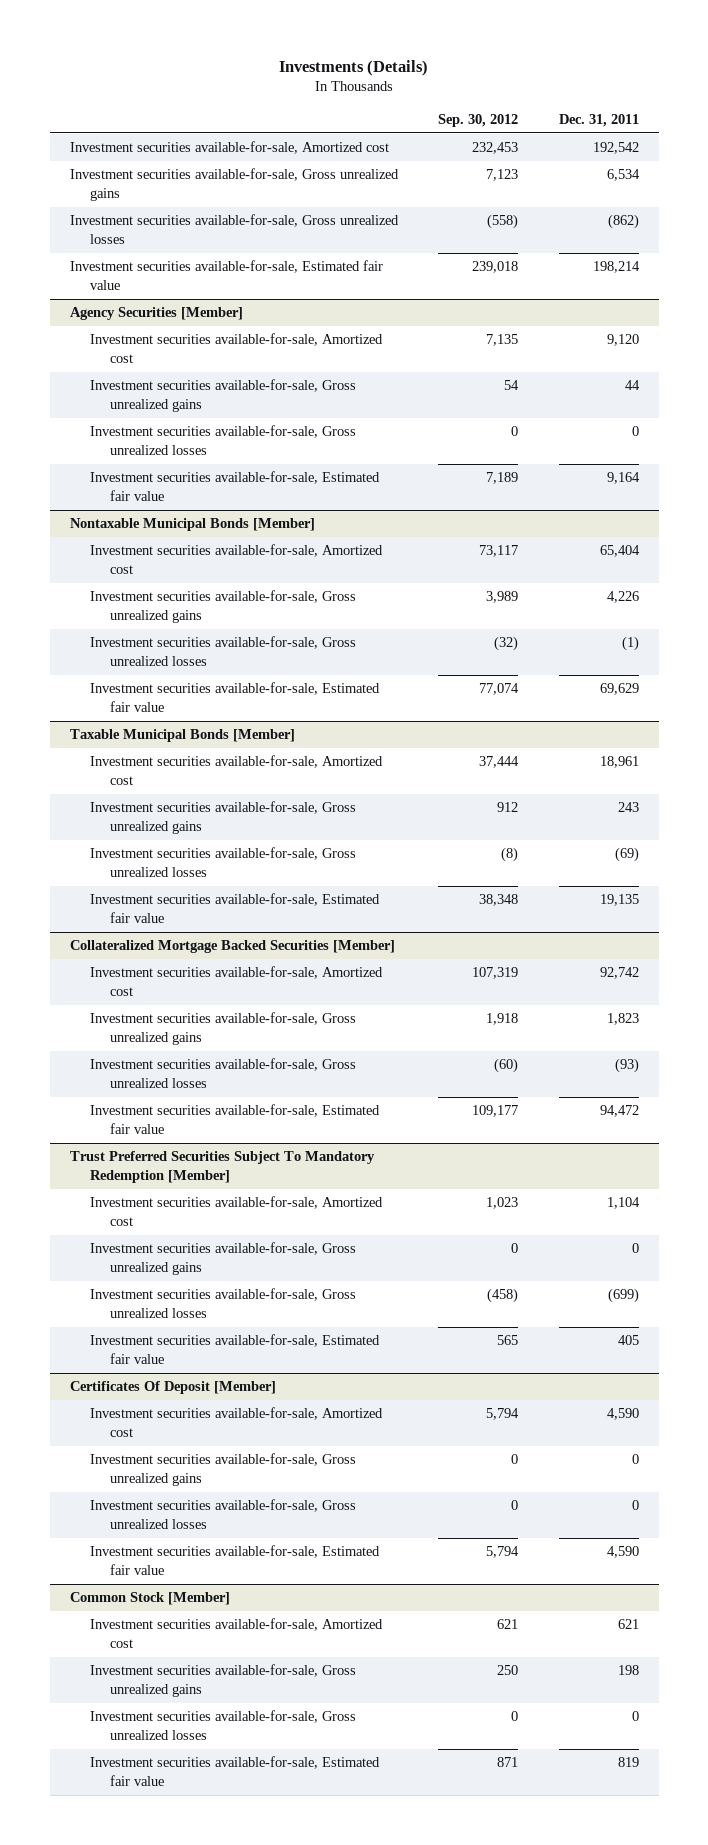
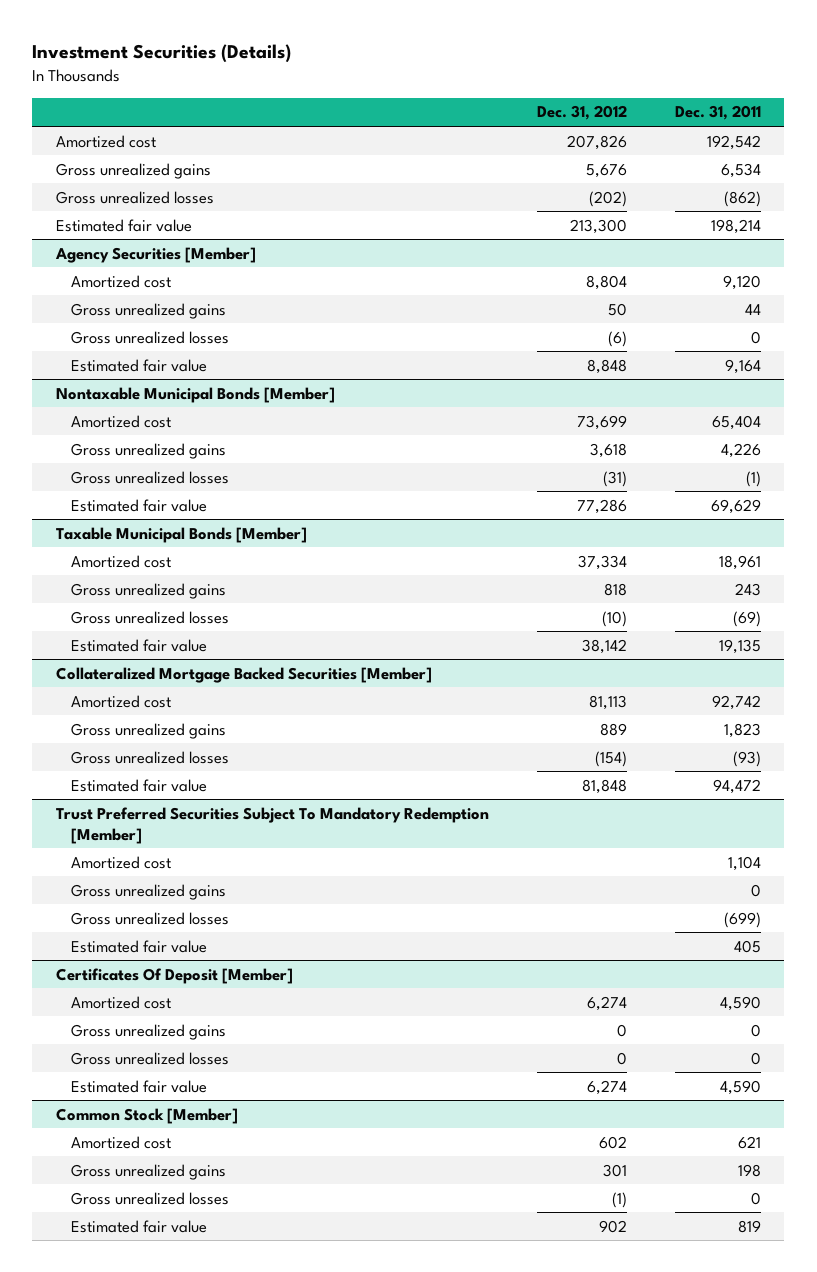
[279,59,429,76] Investments (Details) -> [32,44,292,64] Investment Securities (Details)
[438,113,519,127] Sep. 30, 2012 -> none
none -> [536,105,627,121] Dec. 31, 2012
[69,141,389,155] Investment securities available-for-sale, Amortized cost -> [56,134,157,148] Amortized cost
[69,168,399,201] Investment securities available-for-sale, Gross unrealized gains -> [56,162,212,179] Gross unrealized gains
[69,214,399,244] Investment securities available-for-sale, Gross unrealized losses -> [56,190,215,204] Gross unrealized losses
[69,260,383,290] Investment securities available-for-sale, Estimated fair value -> [56,218,193,232] Estimated fair value
[89,333,383,363] Investment securities available-for-sale, Amortized cost -> [70,274,171,288] Amortized cost
[89,379,356,412] Investment securities available-for-sale, Gross unrealized gains -> [70,302,226,319] Gross unrealized gains
[89,425,356,455] Investment securities available-for-sale, Gross unrealized losses -> [70,330,229,344] Gross unrealized losses
[89,471,380,501] Investment securities available-for-sale, Estimated fair value -> [70,358,207,372] Estimated fair value
[89,544,383,574] Investment securities available-for-sale, Amortized cost -> [70,414,171,428] Amortized cost
[89,590,356,623] Investment securities available-for-sale, Gross unrealized gains -> [70,442,226,459] Gross unrealized gains
[89,636,356,666] Investment securities available-for-sale, Gross unrealized losses -> [70,470,229,484] Gross unrealized losses
[89,682,380,712] Investment securities available-for-sale, Estimated fair value -> [70,498,207,512] Estimated fair value
[89,755,383,785] Investment securities available-for-sale, Amortized cost -> [70,554,171,568] Amortized cost
[89,801,356,834] Investment securities available-for-sale, Gross unrealized gains -> [70,582,226,599] Gross unrealized gains
[89,847,356,877] Investment securities available-for-sale, Gross unrealized losses -> [70,610,229,624] Gross unrealized losses
[89,893,380,923] Investment securities available-for-sale, Estimated fair value -> [70,638,207,652] Estimated fair value
[89,966,383,996] Investment securities available-for-sale, Amortized cost -> [70,694,171,708] Amortized cost
[89,1012,356,1045] Investment securities available-for-sale, Gross unrealized gains -> [70,722,226,739] Gross unrealized gains
[89,1058,356,1088] Investment securities available-for-sale, Gross unrealized losses -> [70,750,229,764] Gross unrealized losses
[89,1104,380,1134] Investment securities available-for-sale, Estimated fair value -> [70,778,207,792] Estimated fair value
[89,1196,383,1226] Investment securities available-for-sale, Amortized cost -> [70,855,171,869] Amortized cost
[89,1242,356,1275] Investment securities available-for-sale, Gross unrealized gains -> [70,883,226,900] Gross unrealized gains
[89,1288,356,1318] Investment securities available-for-sale, Gross unrealized losses -> [70,911,229,925] Gross unrealized losses
[89,1334,380,1364] Investment securities available-for-sale, Estimated fair value -> [70,939,207,953] Estimated fair value
[89,1407,383,1437] Investment securities available-for-sale, Amortized cost -> [70,995,171,1009] Amortized cost
[89,1453,356,1486] Investment securities available-for-sale, Gross unrealized gains -> [70,1023,226,1040] Gross unrealized gains
[89,1499,356,1529] Investment securities available-for-sale, Gross unrealized losses -> [70,1051,229,1065] Gross unrealized losses
[89,1545,380,1575] Investment securities available-for-sale, Estimated fair value -> [70,1079,207,1093] Estimated fair value
[89,1618,383,1648] Investment securities available-for-sale, Amortized cost -> [70,1135,171,1149] Amortized cost
[89,1664,356,1697] Investment securities available-for-sale, Gross unrealized gains -> [70,1163,226,1180] Gross unrealized gains
[89,1710,356,1740] Investment securities available-for-sale, Gross unrealized losses -> [70,1191,229,1205] Gross unrealized losses
[89,1756,380,1786] Investment securities available-for-sale, Estimated fair value -> [70,1219,207,1233] Estimated fair value

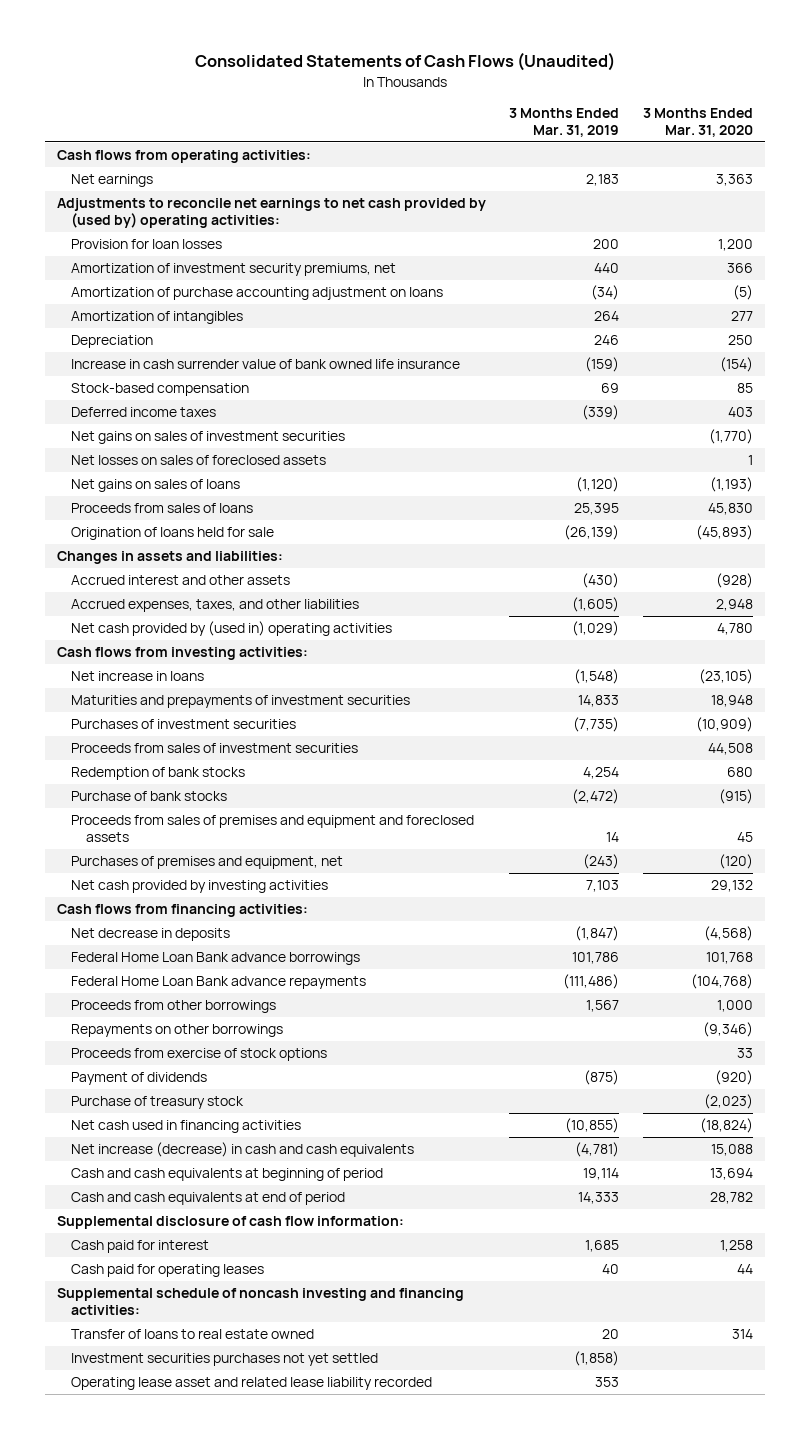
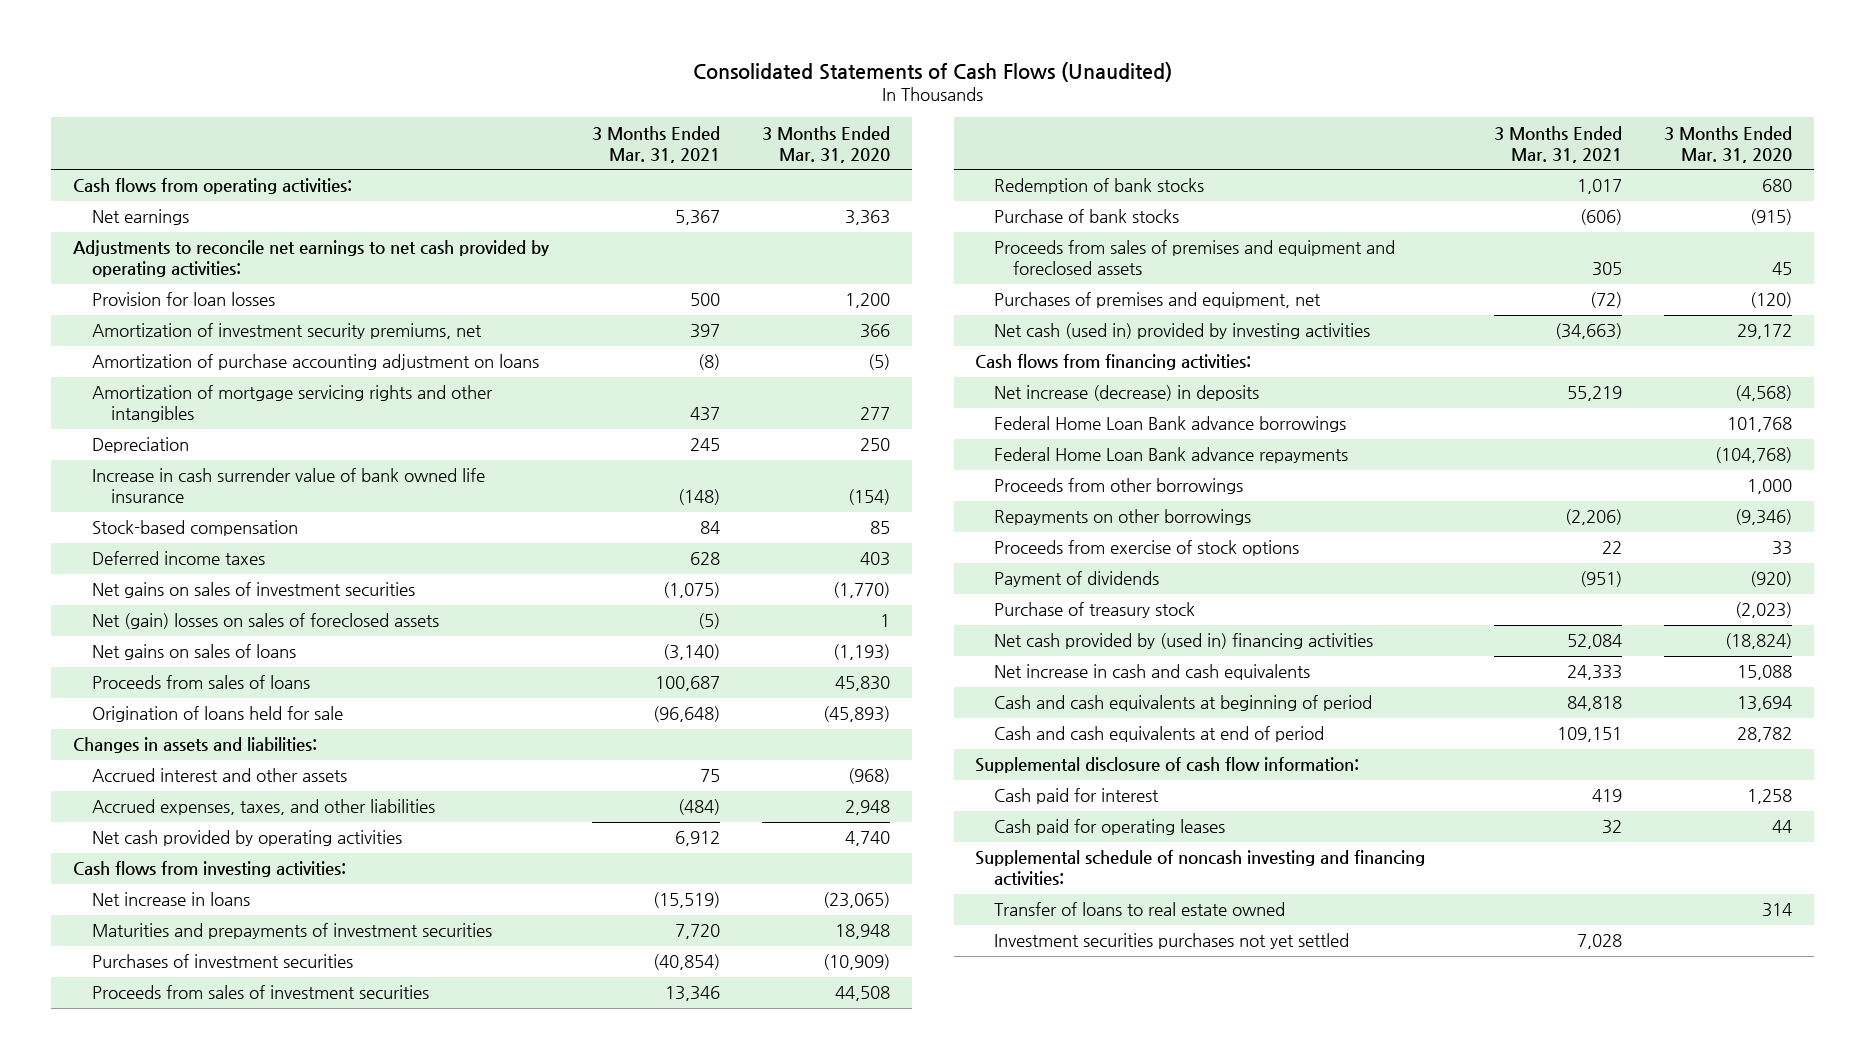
[509,108,620,137] 3 Months Ended Mar. 31, 2019 -> none
none -> [591,125,720,163] 3 Months Ended Mar. 31, 2021
[57,198,487,229] Adjustments to reconcile net earnings to net cash provided by (used by) operating activities: -> [72,240,549,278] Adjustments to reconcile net earnings to net cash provided by operating activities:
[71,311,244,325] Amortization of intangibles -> [91,385,493,423] Amortization of mortgage servicing rights and other intangibles
[71,455,327,466] Net losses on sales of foreclosed assets -> [91,613,439,630] Net (gain) losses on sales of foreclosed assets
[715,573,753,589] (928) -> [848,768,891,785] (968)
[71,621,393,637] Net cash provided by (used in) operating activities -> [91,830,402,847] Net cash provided by operating activities
[716,623,753,636] 4,780 -> [845,831,891,847] 4,740
[698,669,753,685] (23,105) -> [823,892,891,909] (23,065)
[71,880,329,894] Net cash provided by investing activities -> [994,323,1371,340] Net cash (used in) provided by investing activities
[710,880,753,893] 29,132 -> [1737,324,1793,340] 29,172
[71,928,231,942] Net decrease in deposits -> [994,385,1260,402] Net increase (decrease) in deposits
[71,1120,302,1134] Net cash used in financing activities -> [994,633,1374,650] Net cash provided by (used in) financing activities
[71,1142,415,1158] Net increase (decrease) in cash and cash equivalents -> [994,664,1311,681] Net increase in cash and cash equivalents
[71,1377,433,1391] Operating lease asset and related lease liability recorded -> none

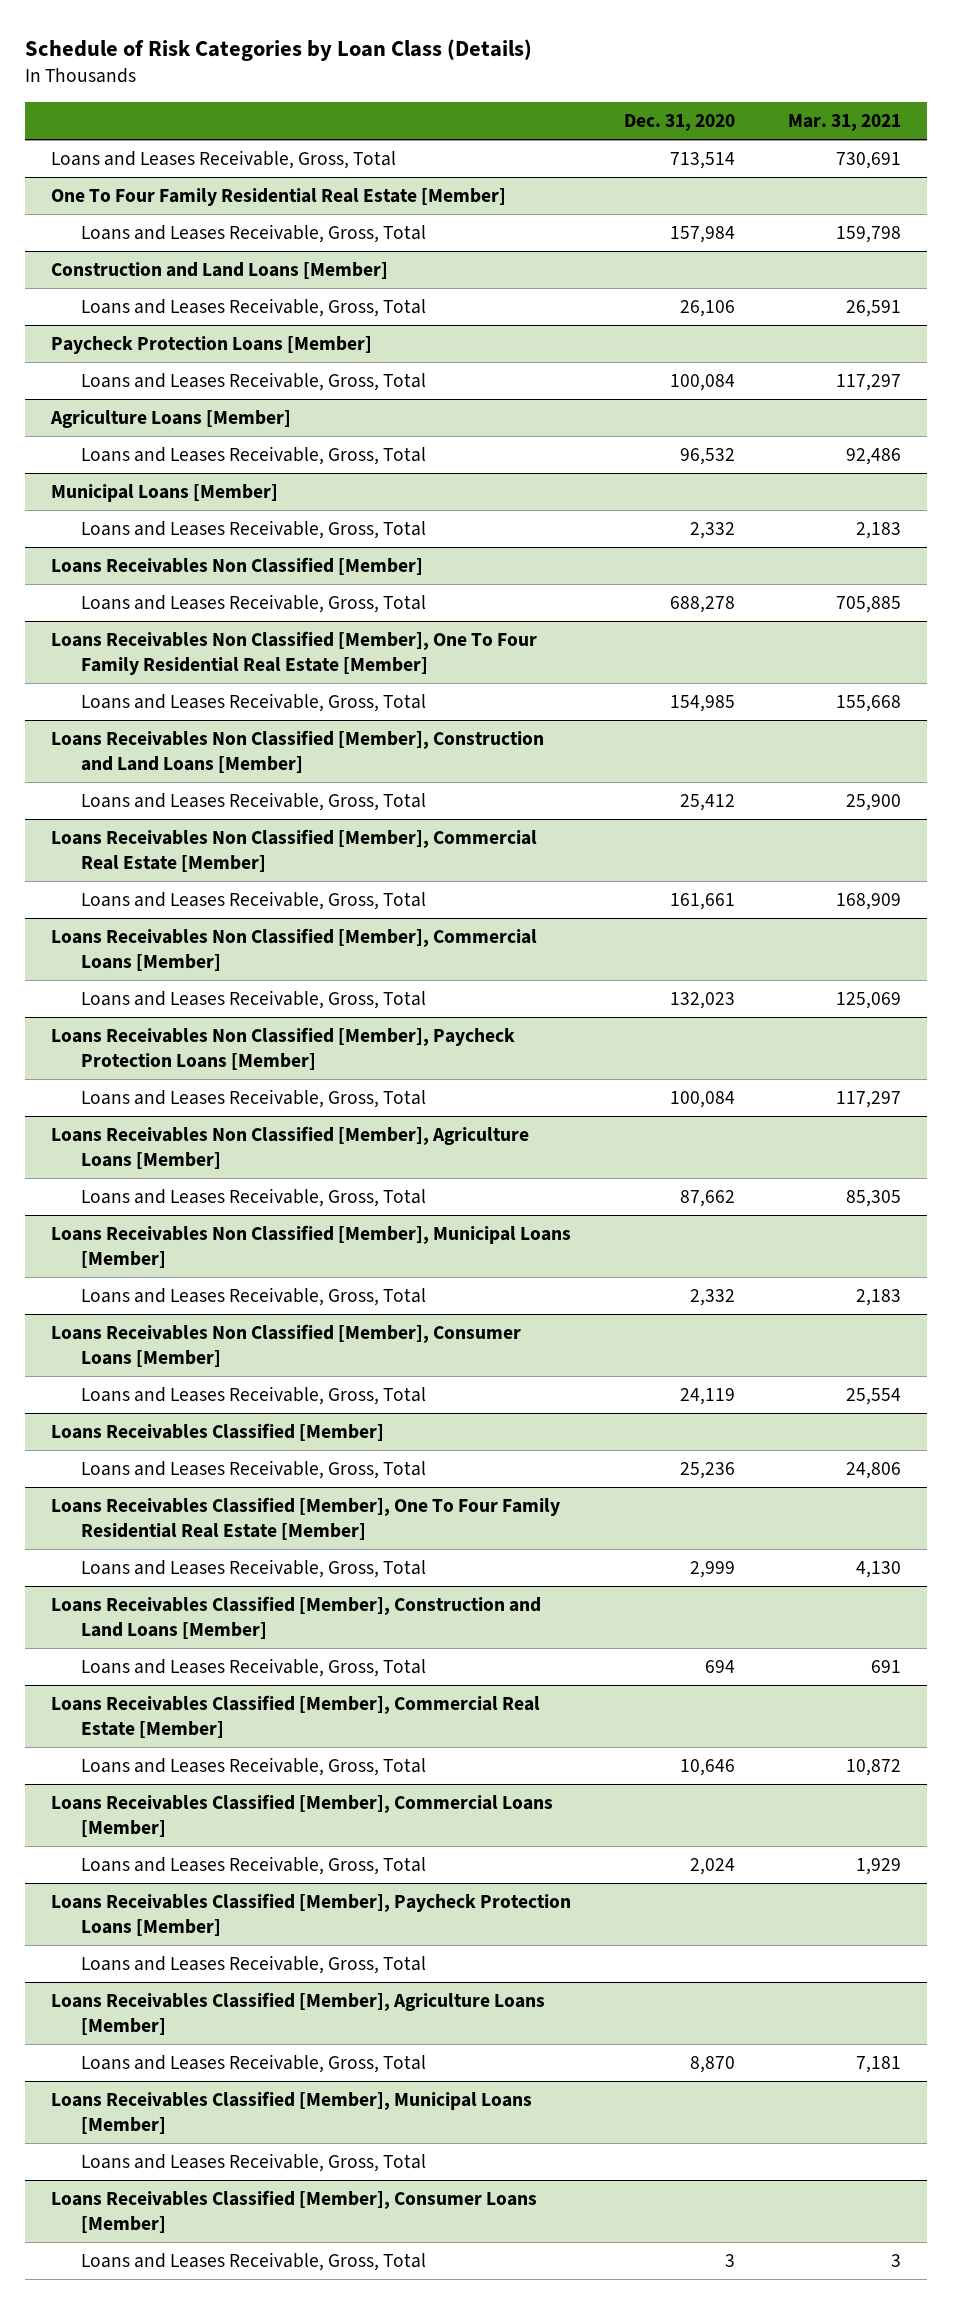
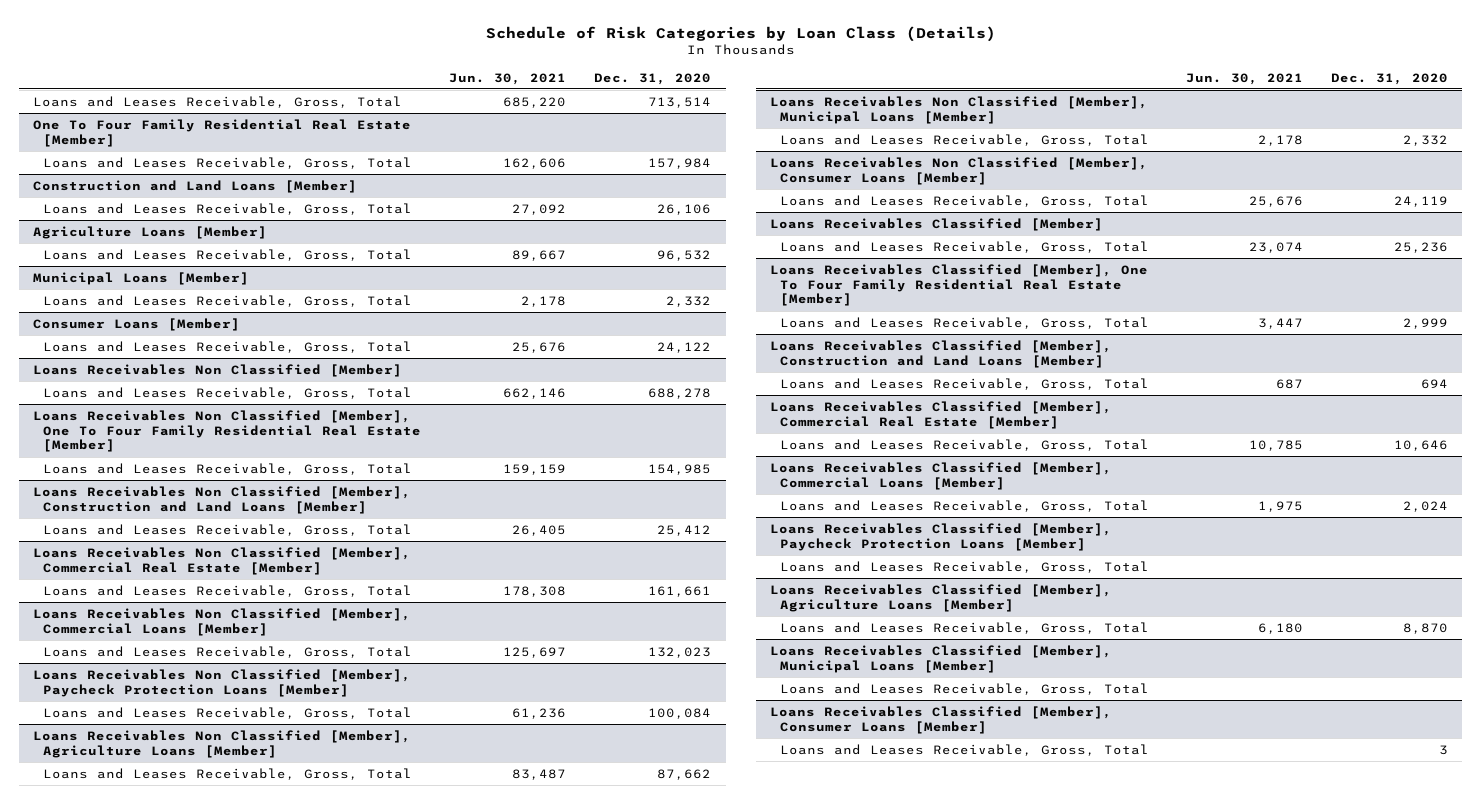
[788,114,902,132] Mar. 31, 2021 -> none
none -> [449,72,567,85] Jun. 30, 2021
[51,336,373,355] Paycheck Protection Loans [Member] -> none
[80,372,426,392] Loans and Leases Receivable, Gross, Total -> none
none -> [33,317,241,331] Consumer Loans [Member]
none -> [42,340,412,353] Loans and Leases Receivable, Gross, Total

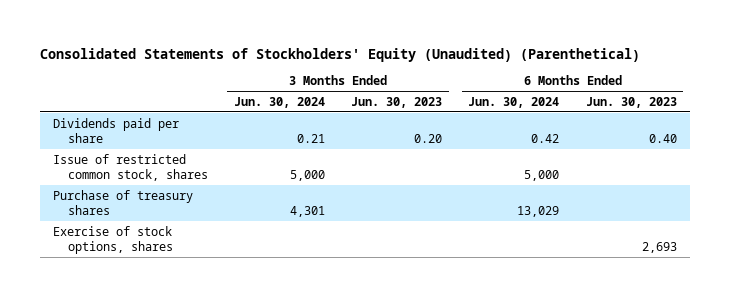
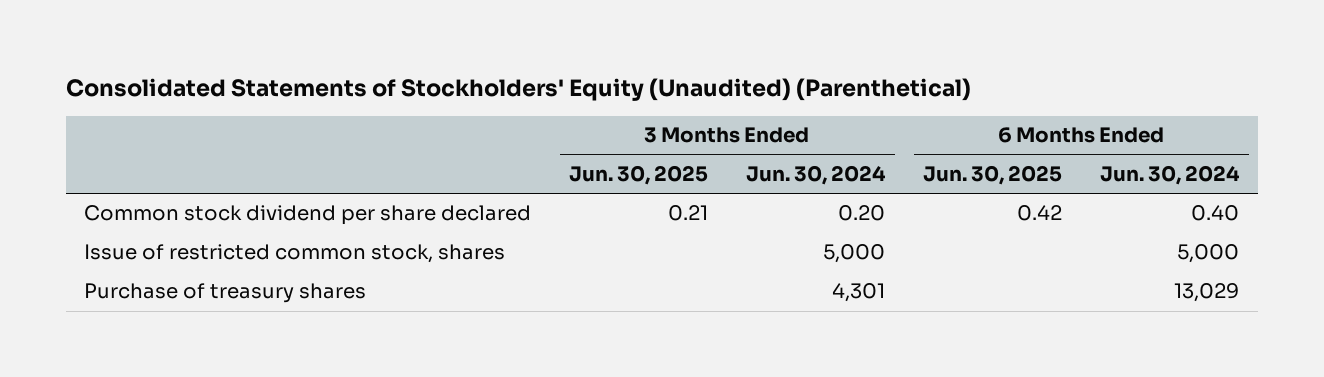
[351,96,443,108] Jun. 30, 2023 -> none
[585,96,677,108] Jun. 30, 2023 -> none
none -> [569,164,709,185] Jun. 30, 2025
none -> [923,164,1063,185] Jun. 30, 2025
[53,117,180,143] Dividends paid per share -> [84,205,532,226] Common stock dividend per share declared
[297,133,326,143] 0.21 -> [838,205,886,222] 0.20
[531,133,560,143] 0.42 -> [1191,205,1240,222] 0.40
[53,225,173,254] Exercise of stock options, shares -> none

